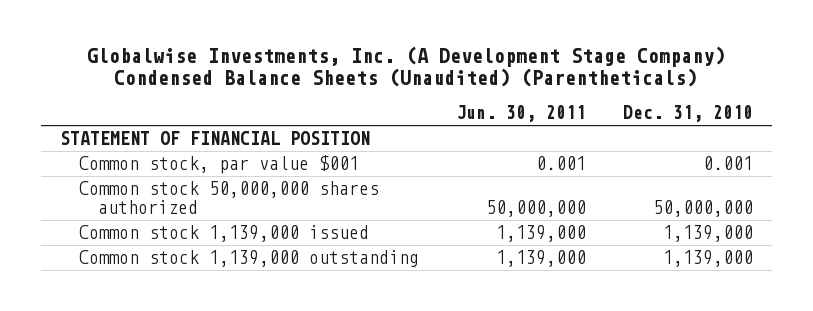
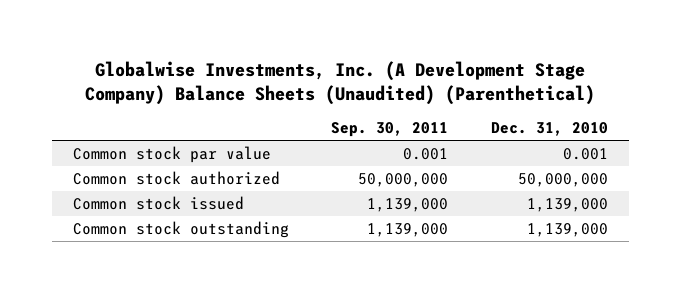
[87,46,726,88] Globalwise Investments, Inc. (A Development Stage Company) Condensed Balance Sheets (Unaudited) (Parentheticals) -> [85,60,596,105] Globalwise Investments, Inc. (A Development Stage Company) Balance Sheets (Unaudited) (Parenthetical)
[456,105,587,123] Jun. 30, 2011 -> none
none -> [331,122,449,138] Sep. 30, 2011
[59,131,370,146] STATEMENT OF FINANCIAL POSITION -> none
[78,155,359,175] Common stock, par value $001 -> [72,146,271,164] Common stock par value
[78,181,379,214] Common stock 50,000,000 shares authorized -> [72,171,280,186] Common stock authorized
[78,225,369,243] Common stock 1,139,000 issued -> [72,196,244,211] Common stock issued
[78,250,419,268] Common stock 1,139,000 outstanding -> [72,221,289,239] Common stock outstanding

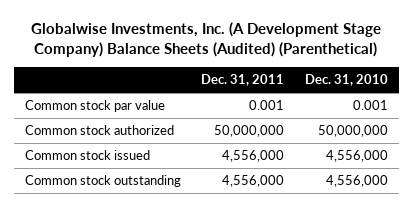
[85,60,596,105] Globalwise Investments, Inc. (A Development Stage Company) Balance Sheets (Unaudited) (Parenthetical) -> [31,22,382,58] Globalwise Investments, Inc. (A Development Stage Company) Balance Sheets (Audited) (Parenthetical)
[331,122,449,138] Sep. 30, 2011 -> none
none -> [201,74,285,87] Dec. 31, 2011
[526,198,608,213] 1,139,000 -> [326,150,389,163] 4,556,000
[526,223,608,238] 1,139,000 -> [326,175,389,188] 4,556,000

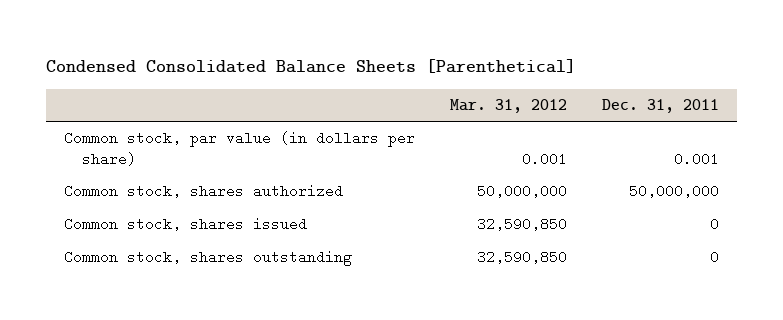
[31,22,382,58] Globalwise Investments, Inc. (A Development Stage Company) Balance Sheets (Audited) (Parenthetical) -> [46,58,577,73] Condensed Consolidated Balance Sheets [Parenthetical]
[305,74,389,87] Dec. 31, 2010 -> none
none -> [449,98,567,113] Mar. 31, 2012
[24,100,165,113] Common stock par value -> [63,131,415,166] Common stock, par value (in dollars per share)
[24,125,174,136] Common stock authorized -> [63,184,343,199] Common stock, shares authorized
[24,150,150,161] Common stock issued -> [63,217,307,232] Common stock, shares issued
[222,150,285,163] 4,556,000 -> [710,217,720,232] 0
[24,175,181,188] Common stock outstanding -> [63,250,352,267] Common stock, shares outstanding
[222,175,285,188] 4,556,000 -> [710,250,720,265] 0

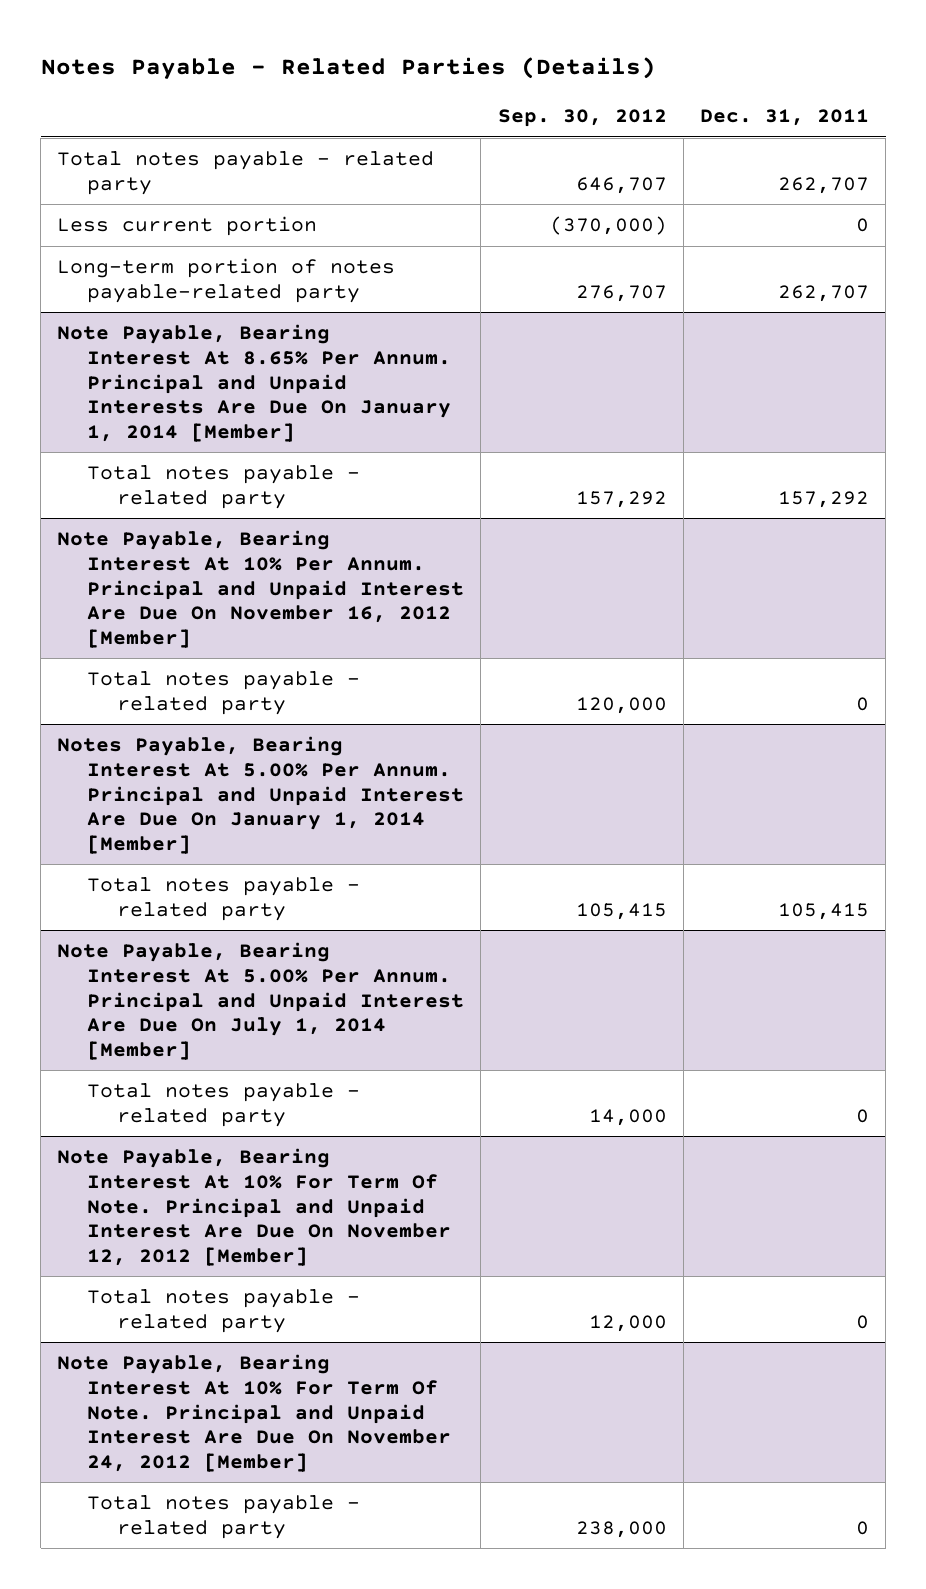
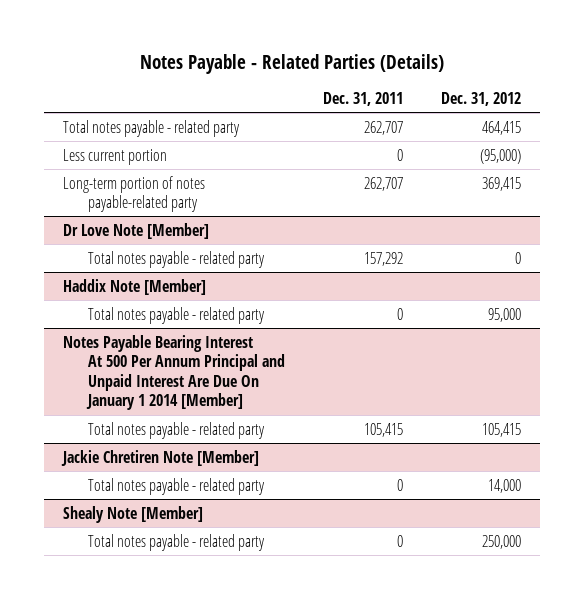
[497,109,667,128] Sep. 30, 2012 -> none
none -> [441,92,522,107] Dec. 31, 2012
[57,324,452,442] Note Payable, Bearing Interest At 8.65% Per Annum. Principal and Unpaid Interests Are Due On January 1, 2014 [Member] -> none
none -> [62,222,209,239] Dr Love Note [Member]
[57,530,465,648] Note Payable, Bearing Interest At 10% Per Annum. Principal and Unpaid Interest Are Due On November 16, 2012 [Member] -> none
none -> [62,278,206,295] Haddix Note [Member]
[57,736,465,854] Notes Payable, Bearing Interest At 5.00% Per Annum. Principal and Unpaid Interest Are Due On January 1, 2014 [Member] -> [62,334,286,411] Notes Payable Bearing Interest At 500 Per Annum Principal and Unpaid Interest Are Due On January 1 2014 [Member]
[57,942,465,1060] Note Payable, Bearing Interest At 5.00% Per Annum. Principal and Unpaid Interest Are Due On July 1, 2014 [Member] -> none
[87,1083,361,1127] Total notes payable - related party -> none
[57,1148,452,1266] Note Payable, Bearing Interest At 10% For Term Of Note. Principal and Unpaid Interest Are Due On November 12, 2012 [Member] -> none
none -> [60,449,259,466] Jackie Chretiren Note [Member]
[57,1354,452,1472] Note Payable, Bearing Interest At 10% For Term Of Note. Principal and Unpaid Interest Are Due On November 24, 2012 [Member] -> none
none -> [62,505,203,523] Shealy Note [Member]

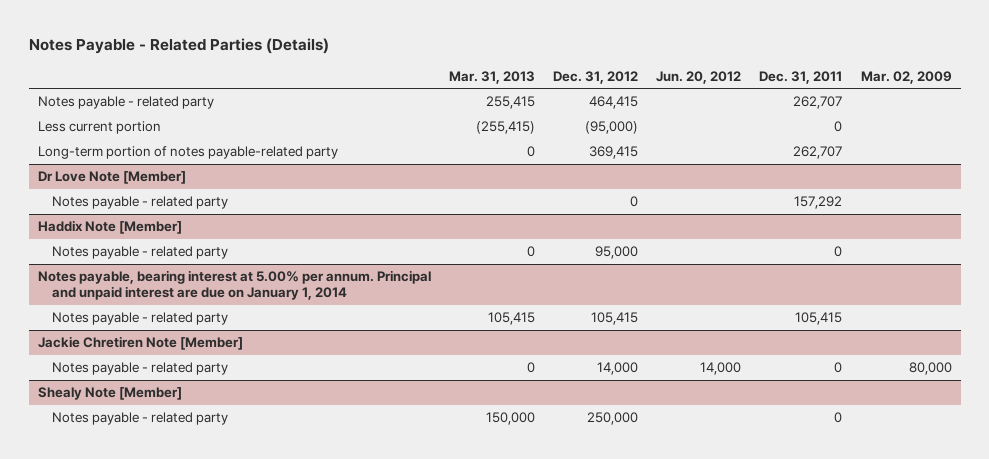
none -> [448,70,535,84] Mar. 31, 2013
none -> [656,70,742,84] Jun. 20, 2012
none -> [860,70,952,84] Mar. 02, 2009
[62,119,240,137] Total notes payable - related party -> [37,96,214,110] Notes payable - related party
[88,250,266,268] Total notes payable - related party -> [51,196,228,210] Notes payable - related party
[88,306,266,324] Total notes payable - related party -> [51,246,228,260] Notes payable - related party
[62,334,286,411] Notes Payable Bearing Interest At 500 Per Annum Principal and Unpaid Interest Are Due On January 1 2014 [Member] -> [37,270,431,301] Notes payable, bearing interest at 5.00% per annum. Principal and unpaid interest are due on January 1, 2014
[88,421,266,439] Total notes payable - related party -> [51,312,228,326] Notes payable - related party
[88,477,266,495] Total notes payable - related party -> [51,362,228,376] Notes payable - related party
[88,533,266,551] Total notes payable - related party -> [51,412,228,426] Notes payable - related party

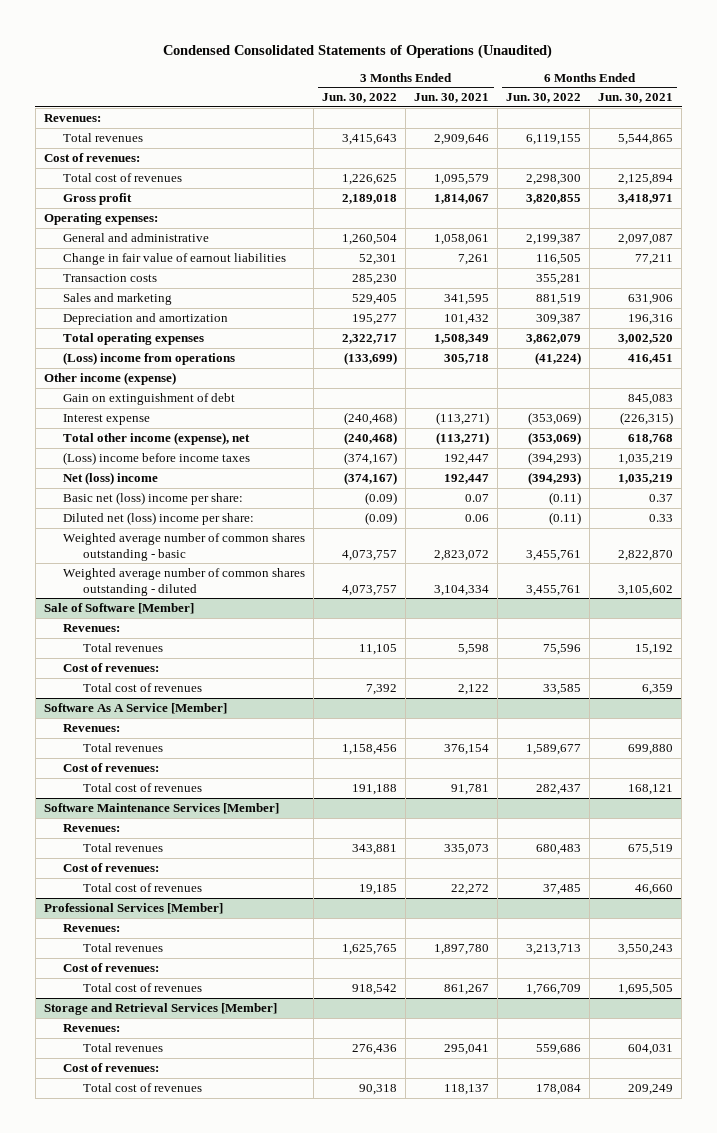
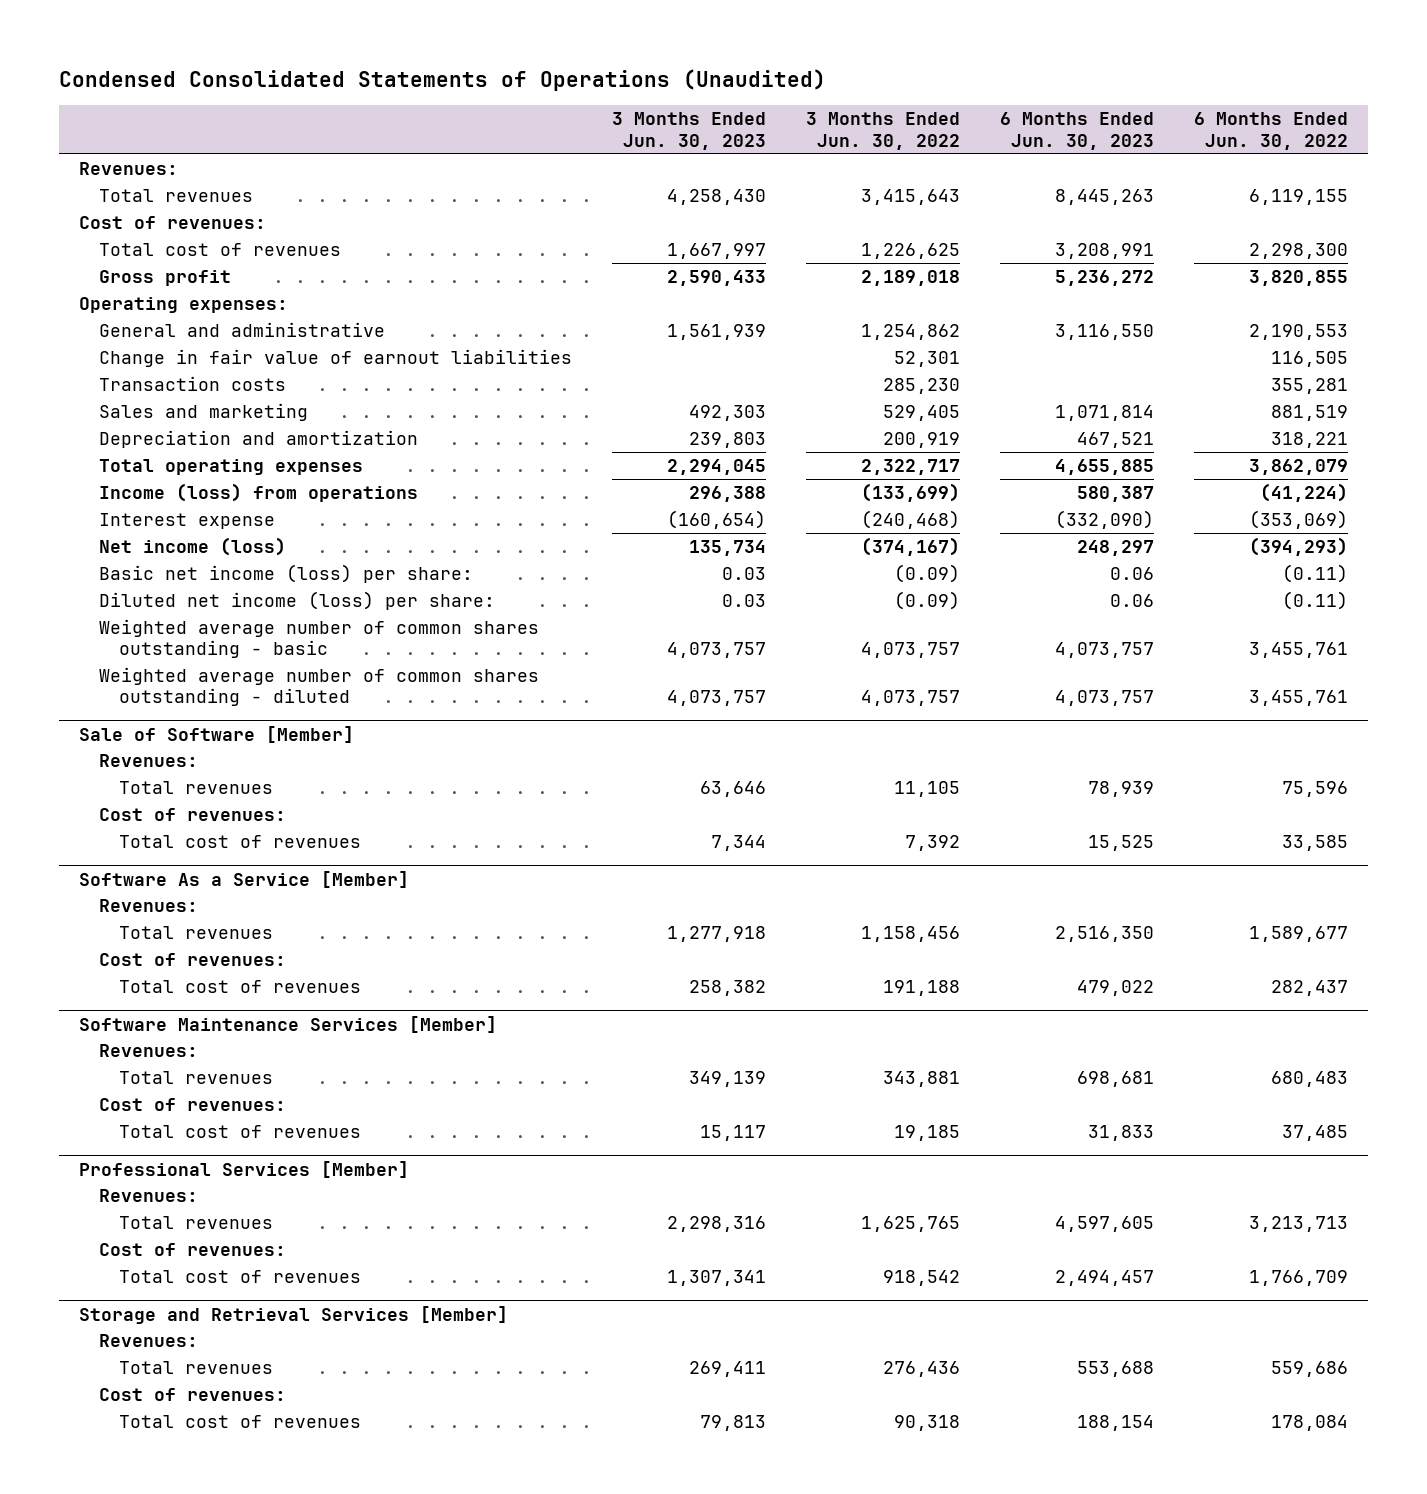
[414,93,490,104] Jun. 30, 2021 -> none
[598,93,674,104] Jun. 30, 2021 -> none
none -> [611,112,766,150] 3 Months Ended Jun. 30, 2023
none -> [999,112,1154,150] 6 Months Ended Jun. 30, 2023
[342,233,398,245] 1,260,504 -> [860,323,960,340] 1,254,862
[526,233,582,245] 2,199,387 -> [1248,323,1348,340] 2,190,553
[352,313,398,325] 195,277 -> [882,431,960,448] 200,919
[536,313,582,325] 309,387 -> [1270,431,1348,448] 318,221
[43,371,176,385] Other income (expense) -> none
[63,392,236,405] Gain on extinguishment of debt -> none
[63,351,236,365] (Loss) income from operations -> [99,482,419,502] Income (loss) from operations
[63,431,251,445] Total other income (expense), net -> none
[63,451,251,465] (Loss) income before income taxes -> none
[63,471,159,485] Net (loss) income -> [99,536,287,556] Net income (loss)
[63,491,244,505] Basic net (loss) income per share: -> [99,563,474,583] Basic net income (loss) per share:
[63,511,255,525] Diluted net (loss) income per share: -> [99,590,496,610] Diluted net income (loss) per share:
[43,702,227,714] Software As A Service [Member] -> [79,870,410,888] Software As a Service [Member]

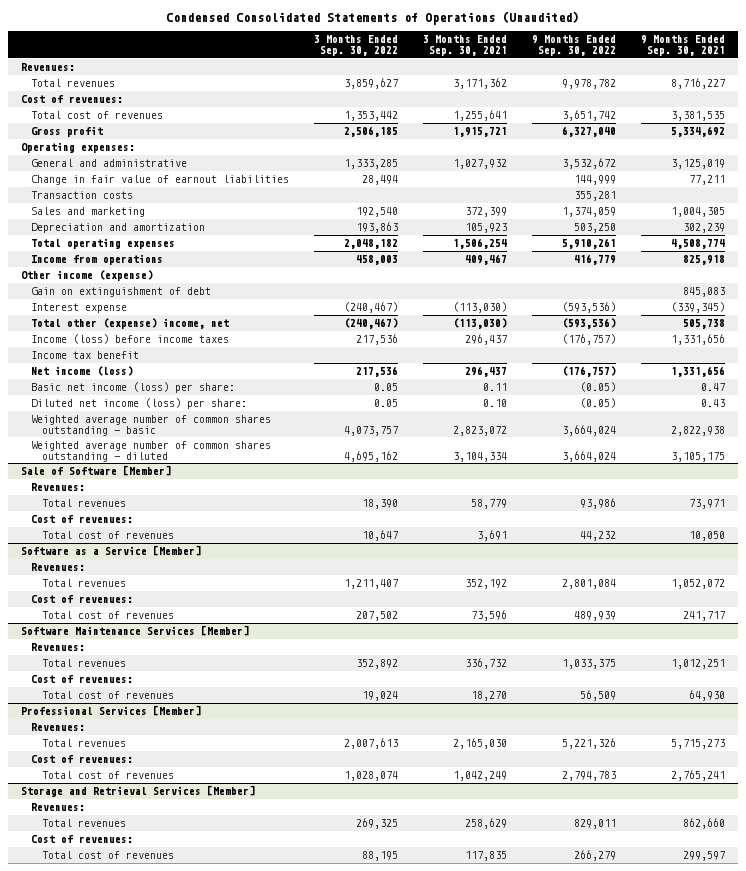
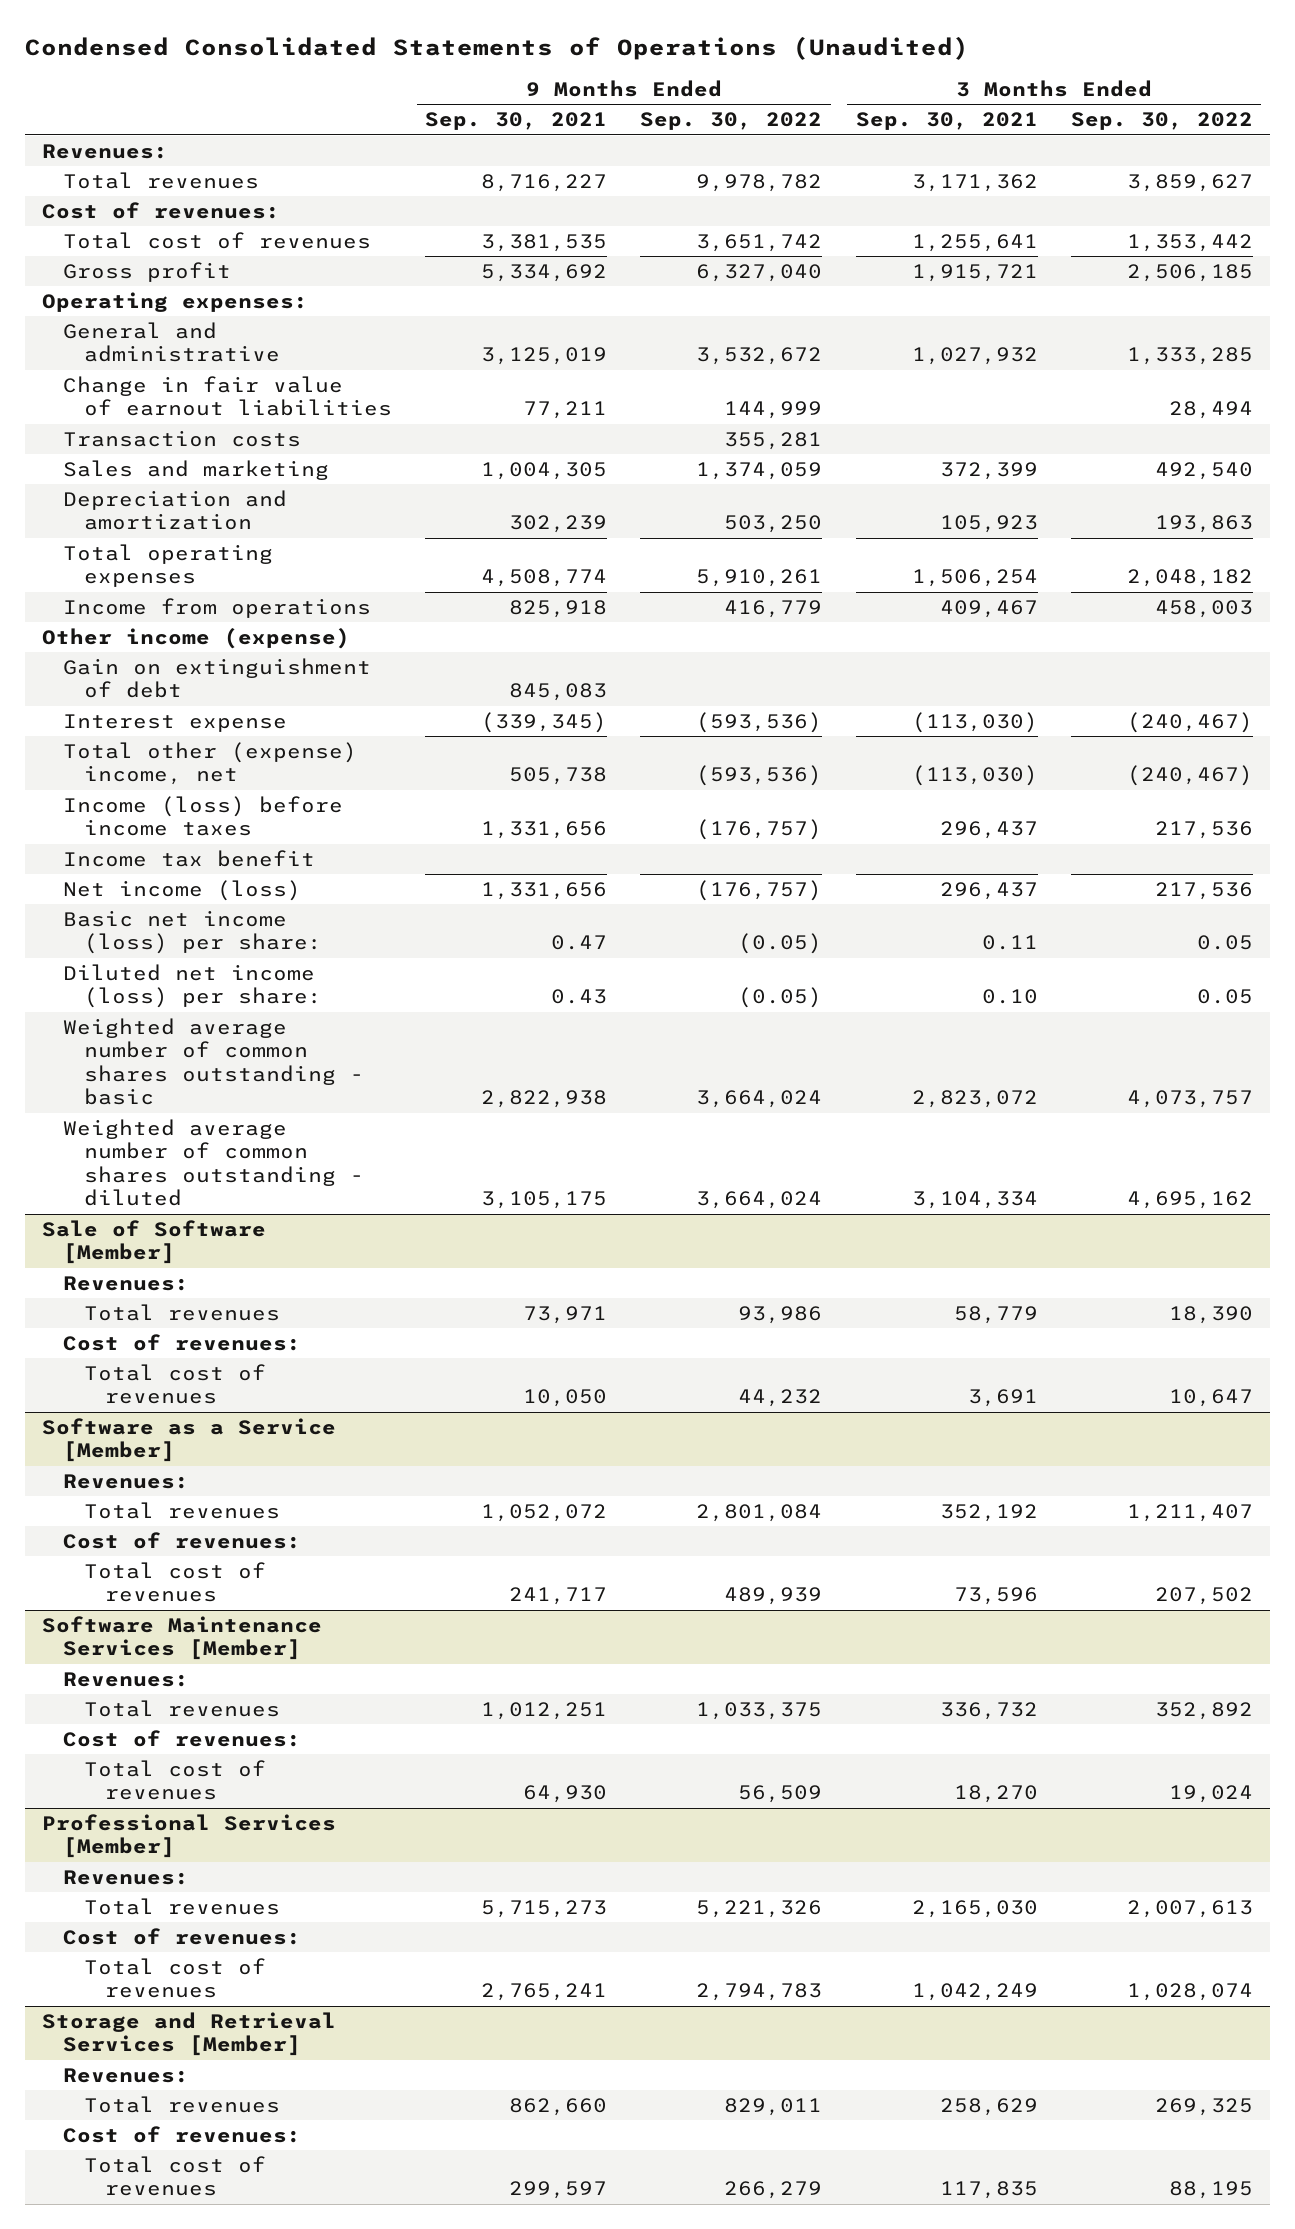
[356,207,399,218] 192,540 -> [1154,461,1253,480] 492,540

